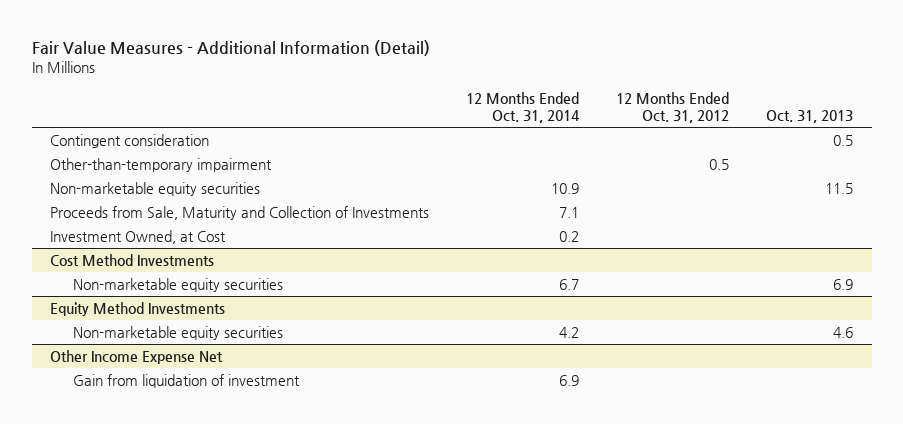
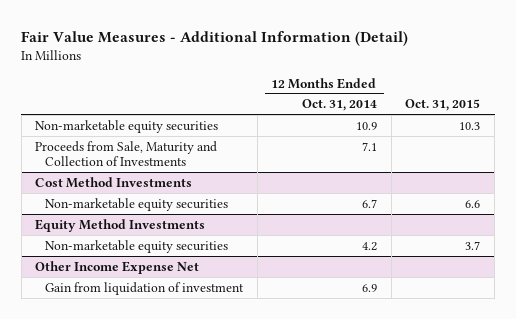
[616,92,730,124] 12 Months Ended Oct. 31, 2012 -> none
[766,110,854,124] Oct. 31, 2013 -> none
none -> [405,99,481,112] Oct. 31, 2015
[50,133,210,148] Contingent consideration -> none
[50,157,273,172] Other-than-temporary impairment -> none
[50,229,227,244] Investment Owned, at Cost -> none

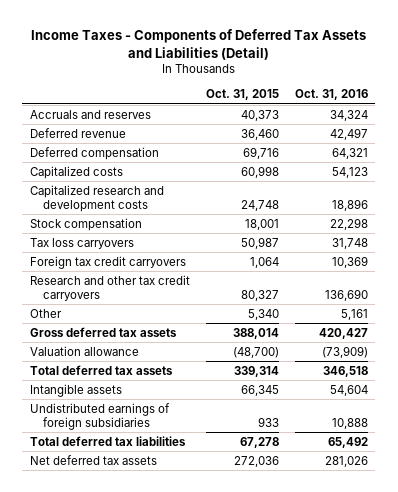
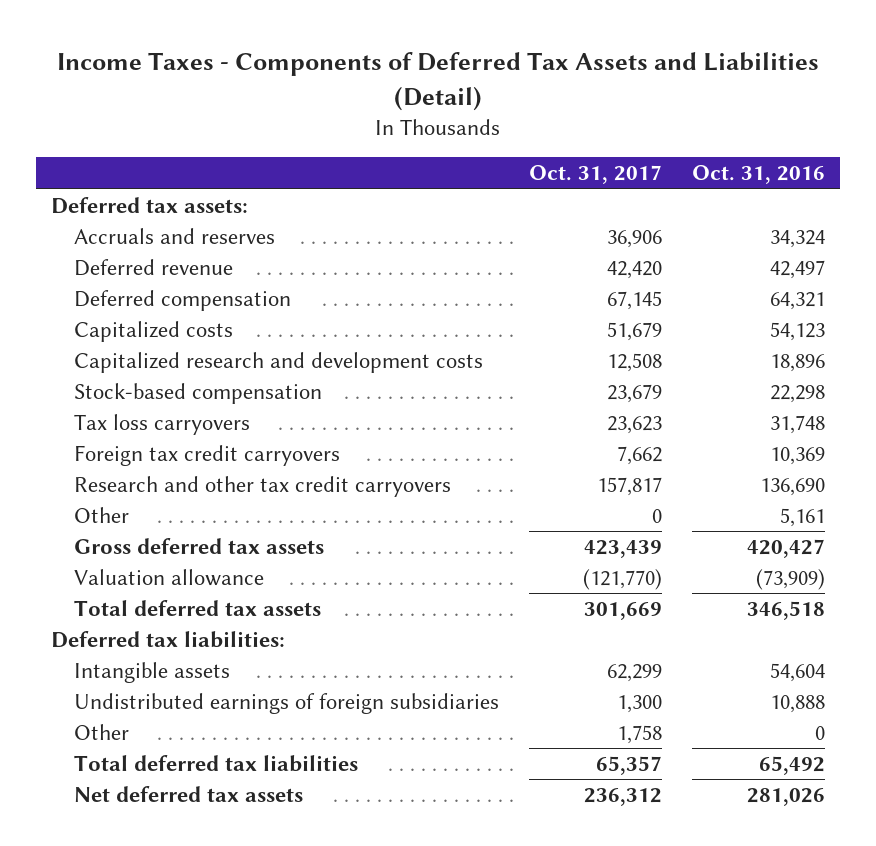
[205,89,279,101] Oct. 31, 2015 -> none
none -> [529,165,663,185] Oct. 31, 2017
none -> [50,196,248,214] Deferred tax assets:
[30,217,143,231] Stock compensation -> [74,382,323,404] Stock-based compensation
none -> [50,630,285,648] Deferred tax liabilities:
none -> [74,723,130,740] Other

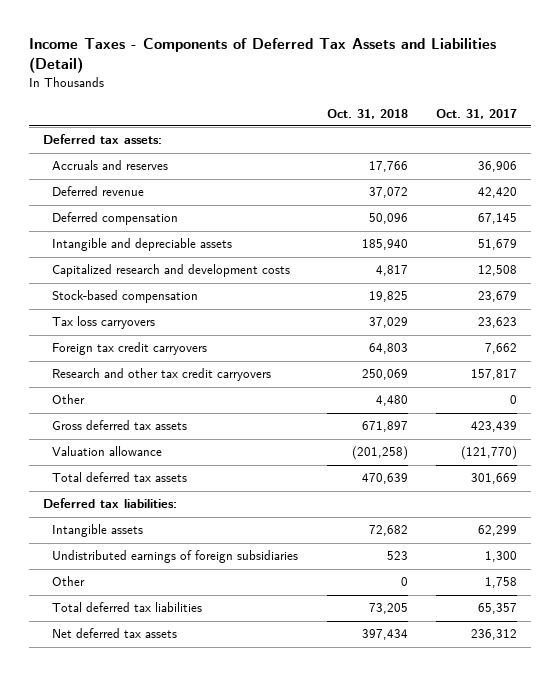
[691,165,825,185] Oct. 31, 2016 -> none
none -> [326,108,408,119] Oct. 31, 2018
[74,320,234,342] Capitalized costs -> [52,238,233,252] Intangible and depreciable assets

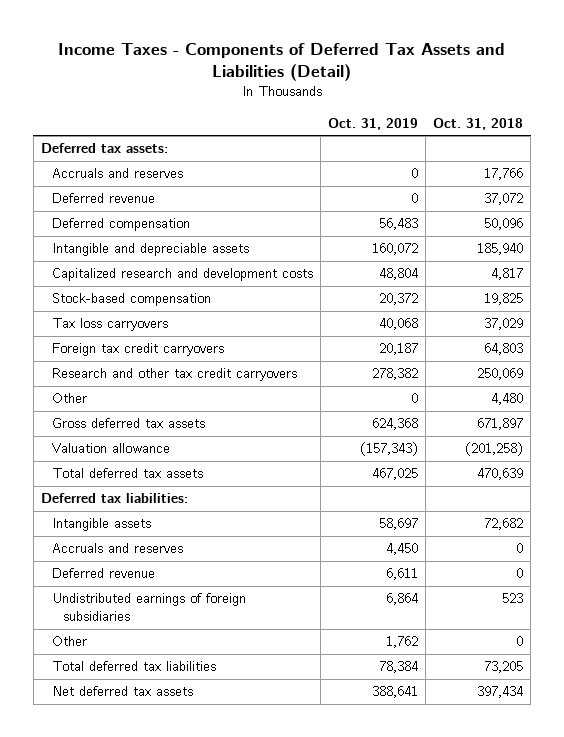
[435,108,517,119] Oct. 31, 2017 -> none
none -> [328,117,419,130] Oct. 31, 2019
none -> [51,543,183,554] Accruals and reserves
none -> [51,568,155,579] Deferred revenue

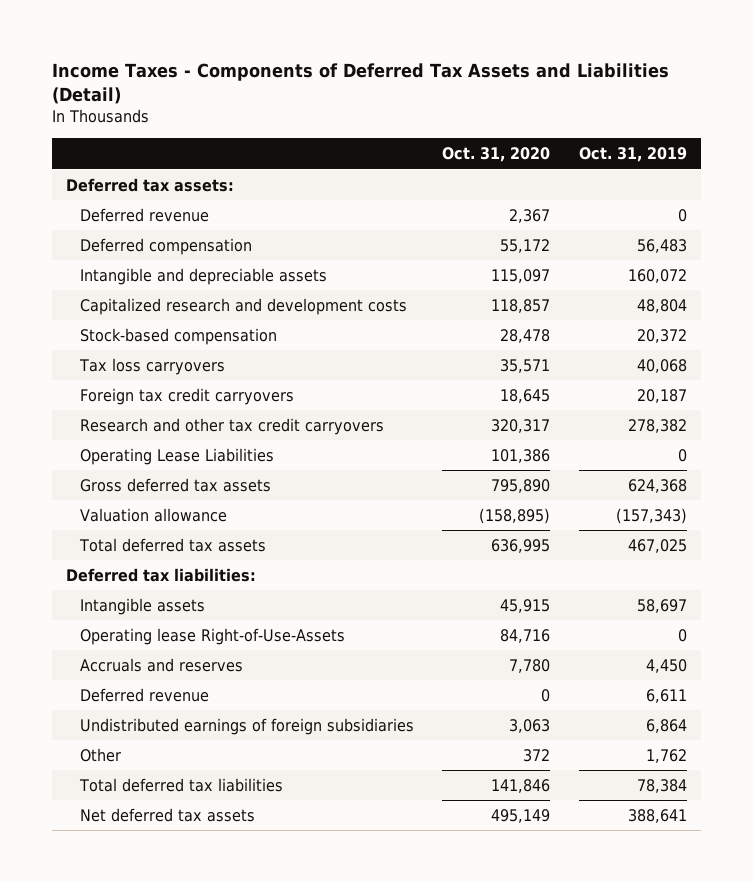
[433,117,524,130] Oct. 31, 2018 -> none
none -> [442,147,551,163] Oct. 31, 2020
[51,168,183,179] Accruals and reserves -> none
[51,393,87,404] Other -> [80,447,275,465] Operating Lease Liabilities
none -> [80,627,346,645] Operating lease Right-of-Use-Assets

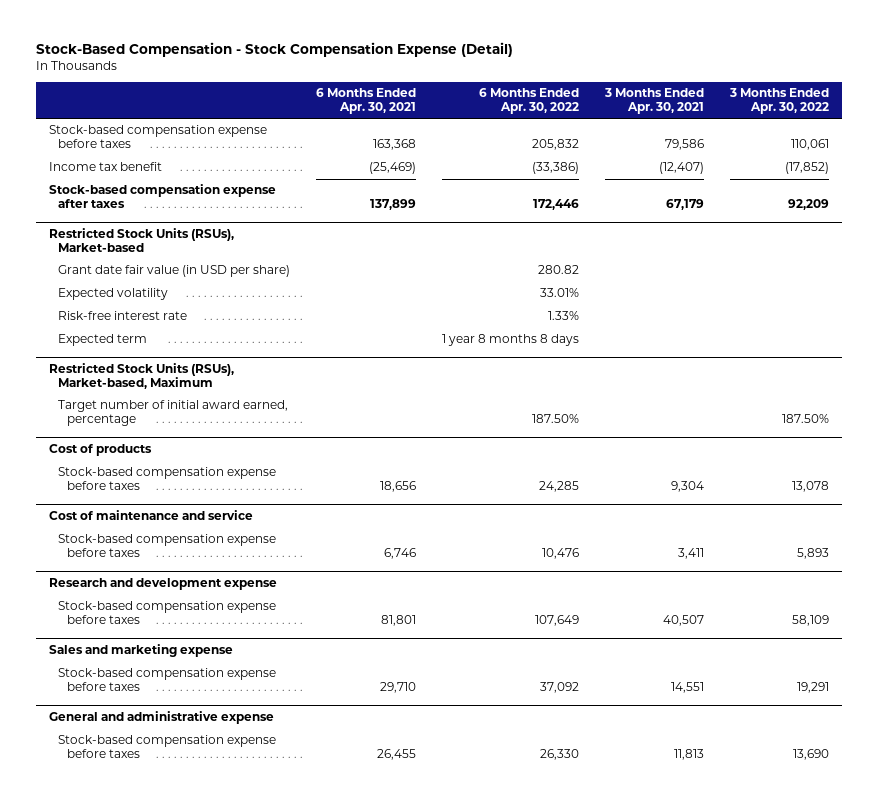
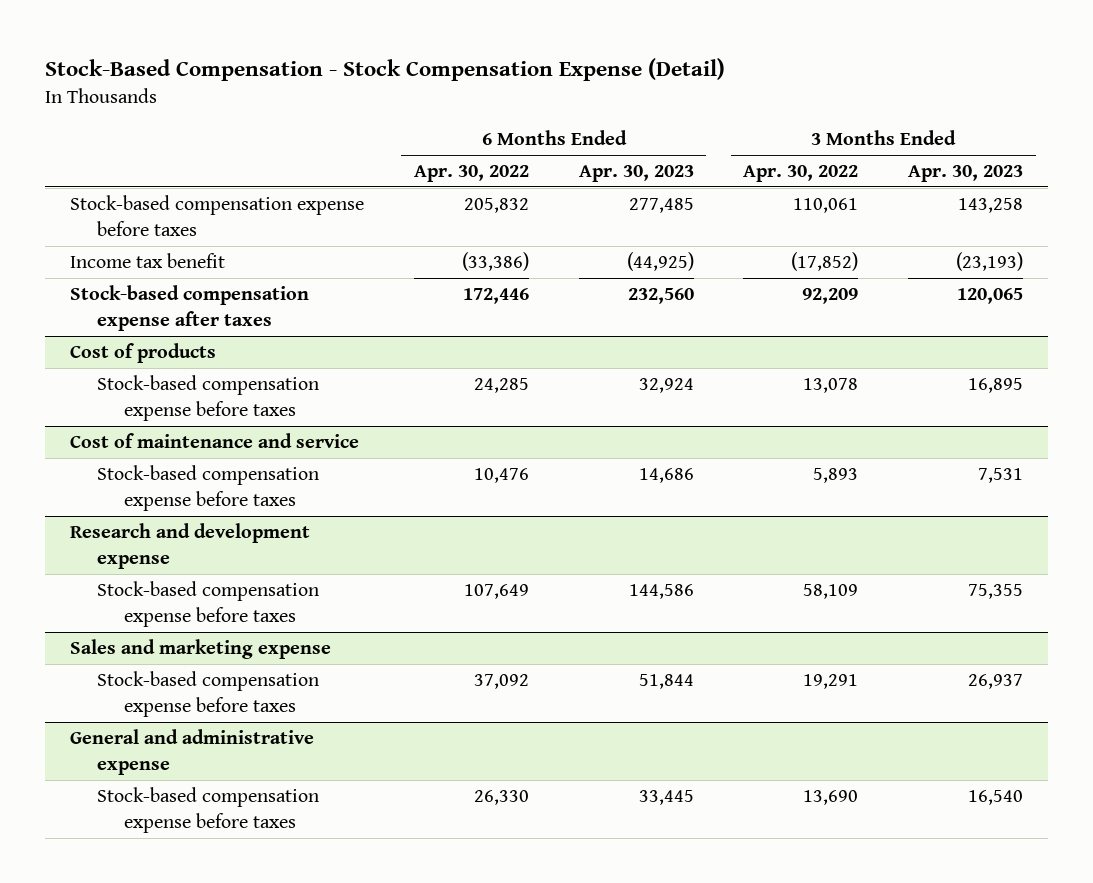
[315,88,416,115] 6 Months Ended Apr. 30, 2021 -> none
[604,88,705,115] 3 Months Ended Apr. 30, 2021 -> none
none -> [578,165,694,183] Apr. 30, 2023
none -> [908,165,1024,183] Apr. 30, 2023
[48,228,234,253] Restricted Stock Units (RSUs), Market-based -> none
[57,265,290,278] Grant date fair value (in USD per share) -> none
[57,288,168,301] Expected volatility -> none
[57,311,187,321] Risk-free interest rate -> none
[57,334,147,347] Expected term -> none
[48,363,234,390] Restricted Stock Units (RSUs), Market-based, Maximum -> none
[57,400,288,427] Target number of initial award earned, percentage -> none

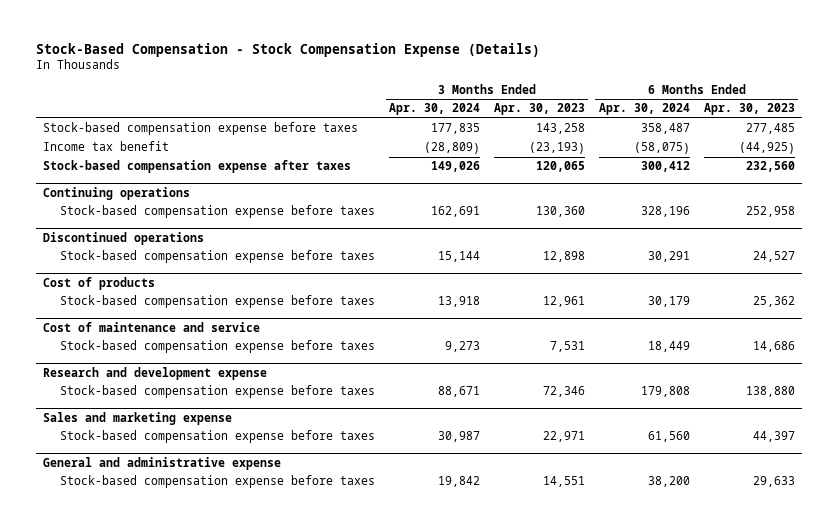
[44,57,725,81] Stock-Based Compensation - Stock Compensation Expense (Detail) -> [36,42,541,57] Stock-Based Compensation - Stock Compensation Expense (Details)
[413,165,529,183] Apr. 30, 2022 -> none
[743,165,859,183] Apr. 30, 2022 -> none
none -> [388,103,480,116] Apr. 30, 2024
none -> [598,103,690,116] Apr. 30, 2024
none -> [43,186,191,200] Continuing operations
none -> [60,205,376,219] Stock-based compensation expense before taxes
none -> [43,231,205,245] Discontinued operations
none -> [60,250,376,264] Stock-based compensation expense before taxes
[638,378,694,394] 32,924 -> [752,296,795,308] 25,362
[968,378,1024,394] 16,895 -> [542,296,585,308] 12,961
[628,584,694,600] 144,586 -> [745,386,795,398] 138,880
[968,584,1024,600] 75,355 -> [542,386,585,398] 72,346
[638,674,694,690] 51,844 -> [752,431,795,443] 44,397
[968,674,1024,690] 26,937 -> [542,431,585,443] 22,971
[638,790,694,806] 33,445 -> [752,476,795,488] 29,633
[968,790,1024,806] 16,540 -> [542,476,585,488] 14,551

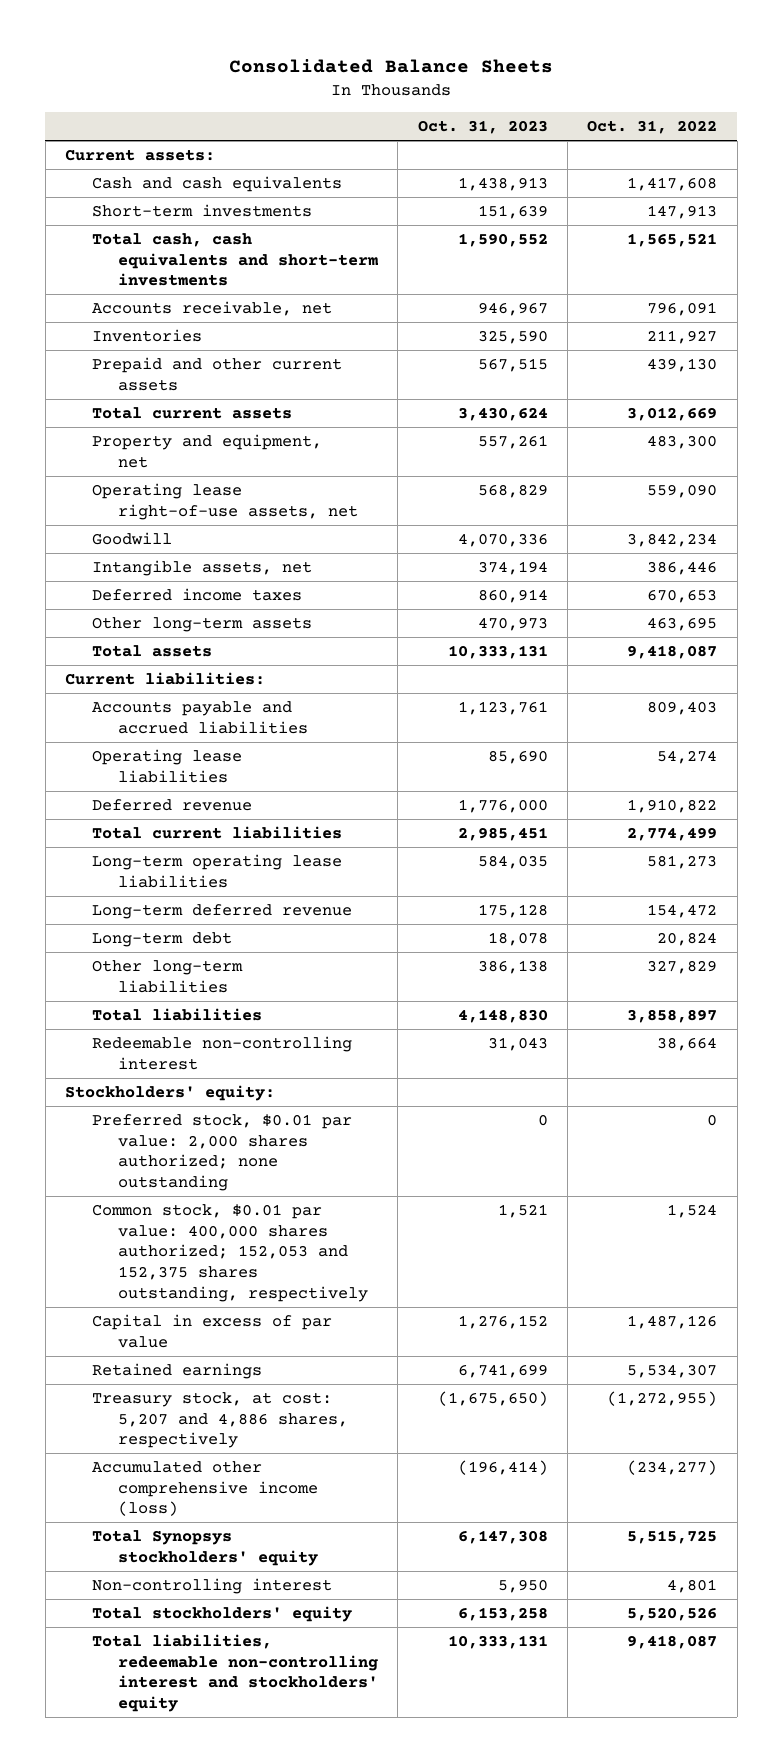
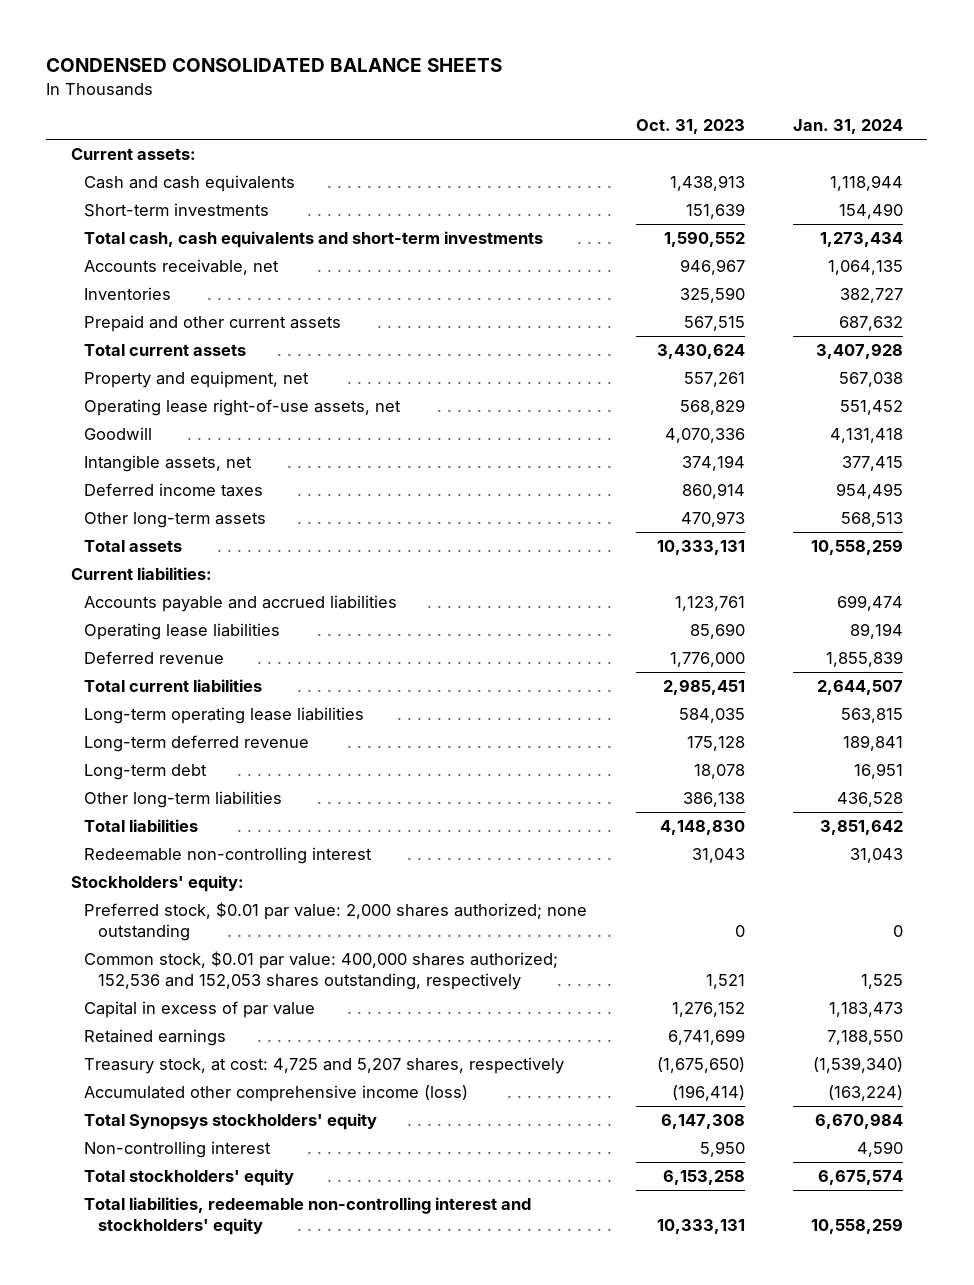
[229,58,554,73] Consolidated Balance Sheets -> [46,58,503,73] CONDENSED CONSOLIDATED BALANCE SHEETS
[587,120,718,135] Oct. 31, 2022 -> none
none -> [793,119,904,135] Jan. 31, 2024
[91,1203,368,1302] Common stock, $0.01 par value: 400,000 shares authorized; 152,053 and 152,375 shares outstanding, respectively -> [84,950,559,991] Common stock, $0.01 par value: 400,000 shares authorized; 152,536 and 152,053 shares outstanding, respectively
[91,1391,348,1449] Treasury stock, at cost: 5,207 and 4,886 shares, respectively -> [84,1056,565,1074] Treasury stock, at cost: 4,725 and 5,207 shares, respectively

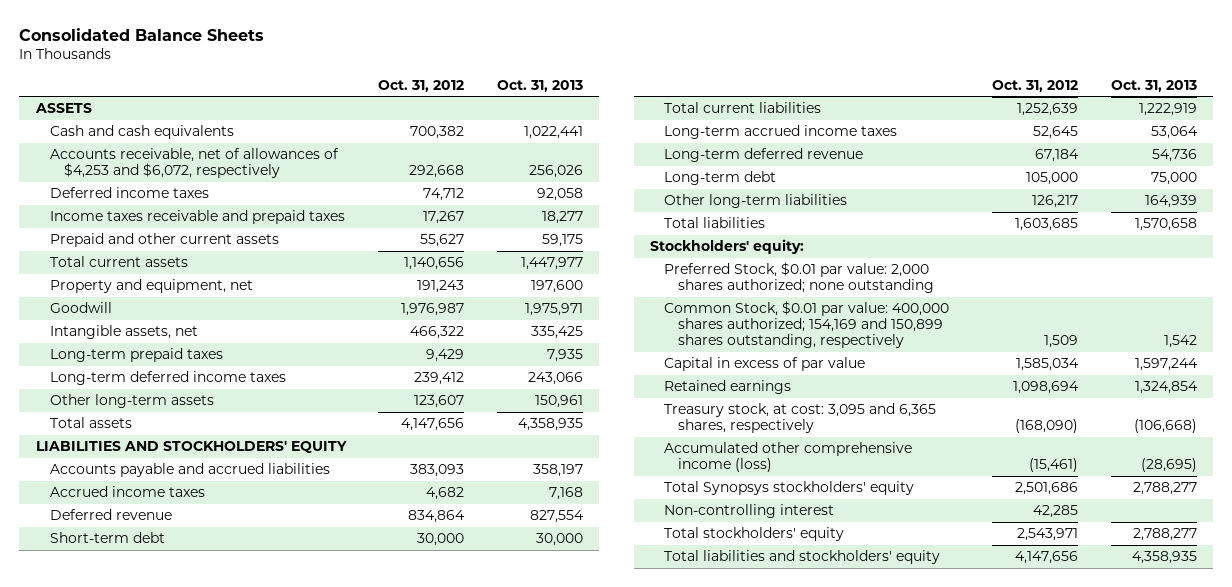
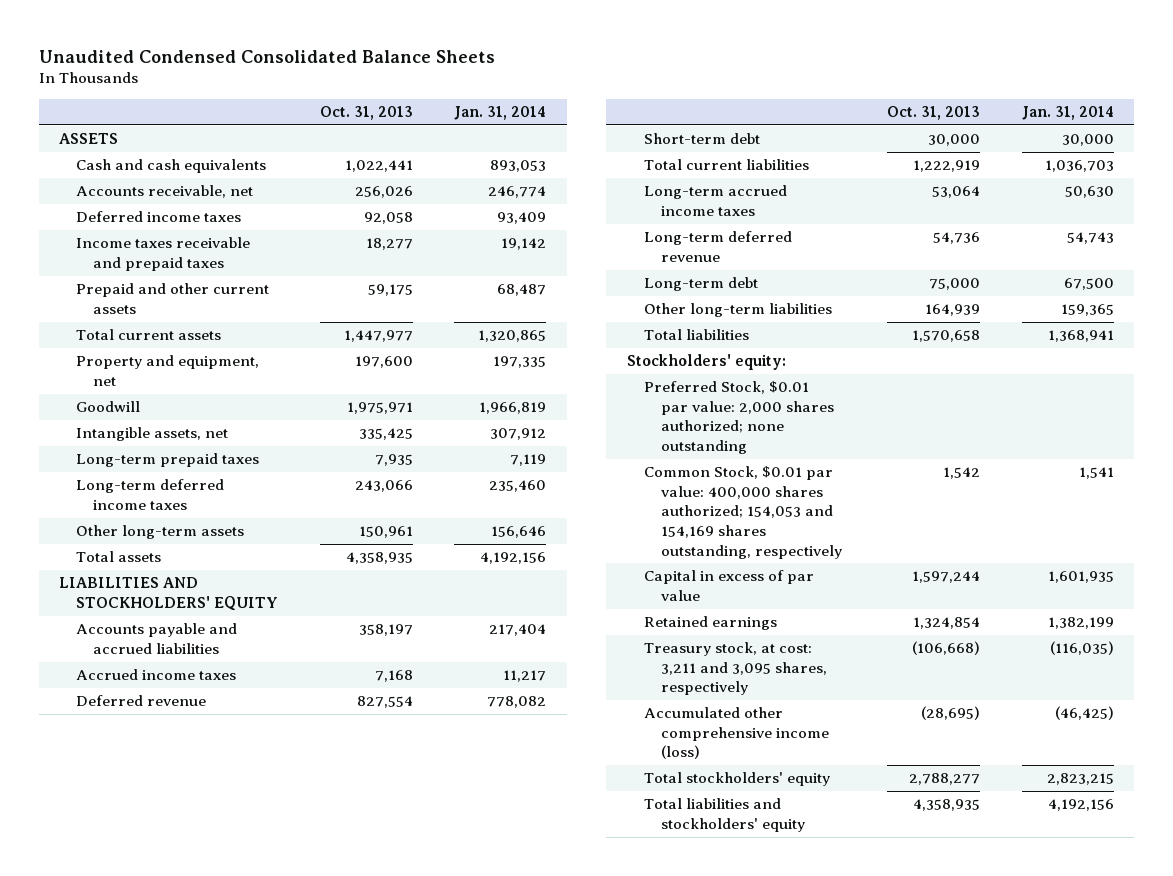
[19,27,265,41] Consolidated Balance Sheets -> [38,49,495,63] Unaudited Condensed Consolidated Balance Sheets
[378,79,465,92] Oct. 31, 2012 -> none
none -> [454,106,547,121] Jan. 31, 2014
[49,148,339,179] Accounts receivable, net of allowances of $4,253 and $6,072, respectively -> [76,185,254,199] Accounts receivable, net
[663,301,949,349] Common Stock, $0.01 par value: 400,000 shares authorized; 154,169 and 150,899 shares outstanding, respectively -> [643,466,842,559] Common Stock, $0.01 par value: 400,000 shares authorized; 154,053 and 154,169 shares outstanding, respectively
[663,403,936,434] Treasury stock, at cost: 3,095 and 6,365 shares, respectively -> [643,642,827,696] Treasury stock, at cost: 3,211 and 3,095 shares, respectively
[663,481,914,496] Total Synopsys stockholders' equity -> none
[663,504,834,519] Non-controlling interest -> none

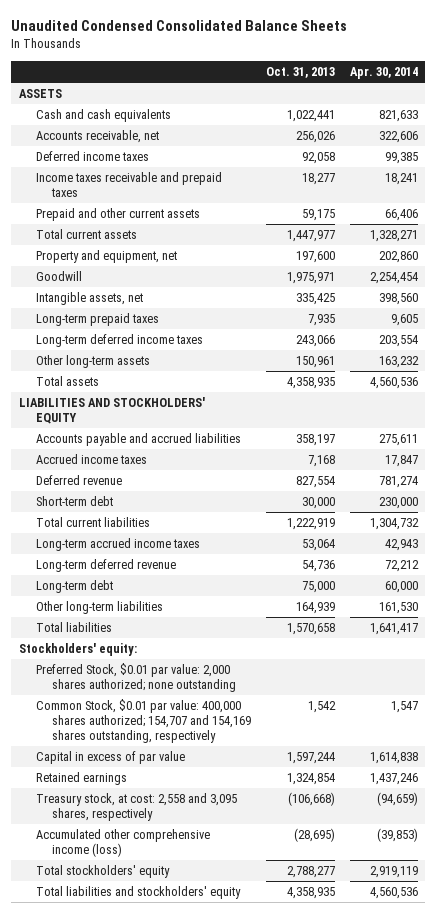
[454,106,547,121] Jan. 31, 2014 -> none
none -> [349,67,418,80] Apr. 30, 2014
[643,466,842,559] Common Stock, $0.01 par value: 400,000 shares authorized; 154,053 and 154,169 shares outstanding, respectively -> [35,699,252,743] Common Stock, $0.01 par value: 400,000 shares authorized; 154,707 and 154,169 shares outstanding, respectively
[643,642,827,696] Treasury stock, at cost: 3,211 and 3,095 shares, respectively -> [35,793,237,821] Treasury stock, at cost: 2,558 and 3,095 shares, respectively

